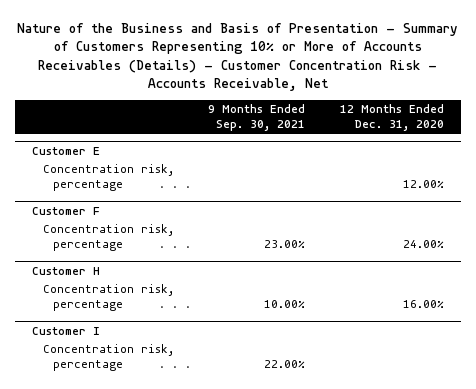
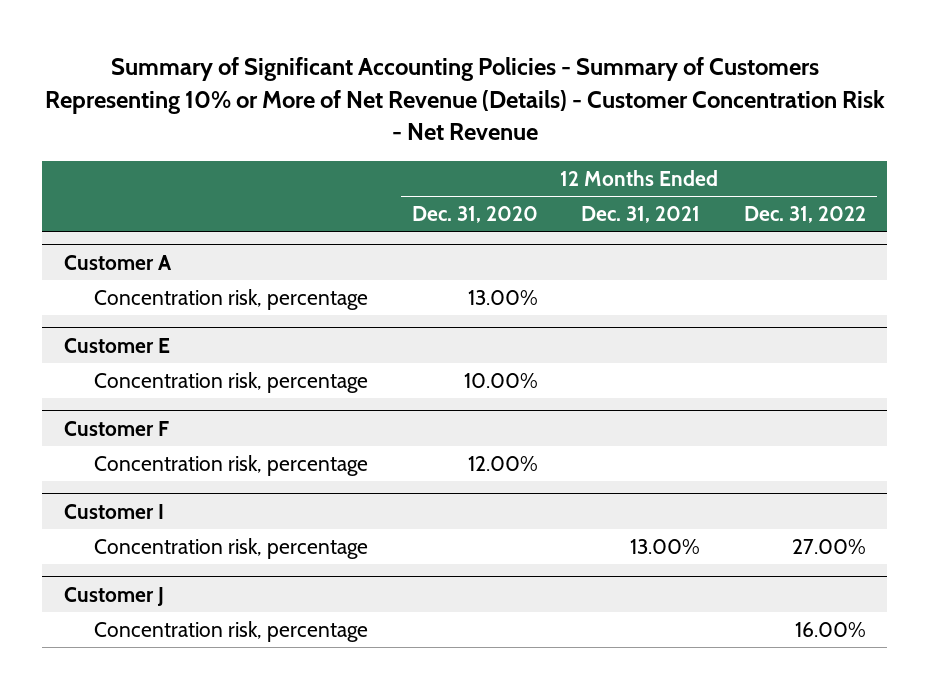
[17,23,459,91] Nature of the Business and Basis of Presentation - Summary of Customers Representing 10% or More of Accounts Receivables (Details) - Customer Concentration Risk - Accounts Receivable, Net -> [44,57,885,141] Summary of Significant Accounting Policies - Summary of Customers Representing 10% or More of Net Revenue (Details) - Customer Concentration Risk - Net Revenue
[208,104,306,132] 9 Months Ended Sep. 30, 2021 -> none
none -> [581,206,701,224] Dec. 31, 2021
none -> [743,206,866,224] Dec. 31, 2022
none -> [64,254,173,270] Customer A
none -> [94,288,369,310] Concentration risk, percentage
[402,180,444,189] 12.00% -> [463,372,538,388] 10.00%
[32,266,101,275] Customer H -> none
[42,284,174,312] Concentration risk, percentage -> none
[402,240,444,249] 24.00% -> [467,455,538,471] 12.00%
none -> [64,586,165,606] Customer J
none -> [94,620,369,642] Concentration risk, percentage

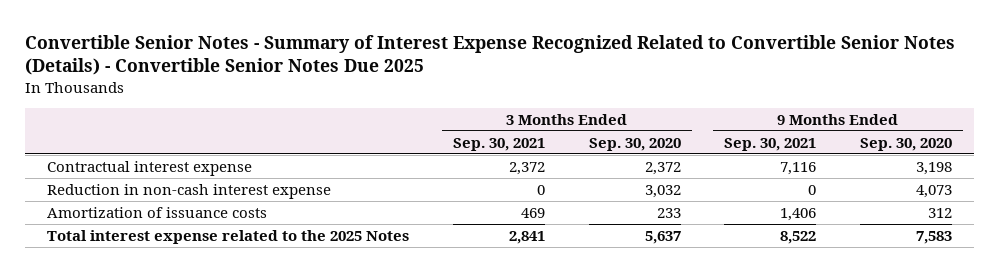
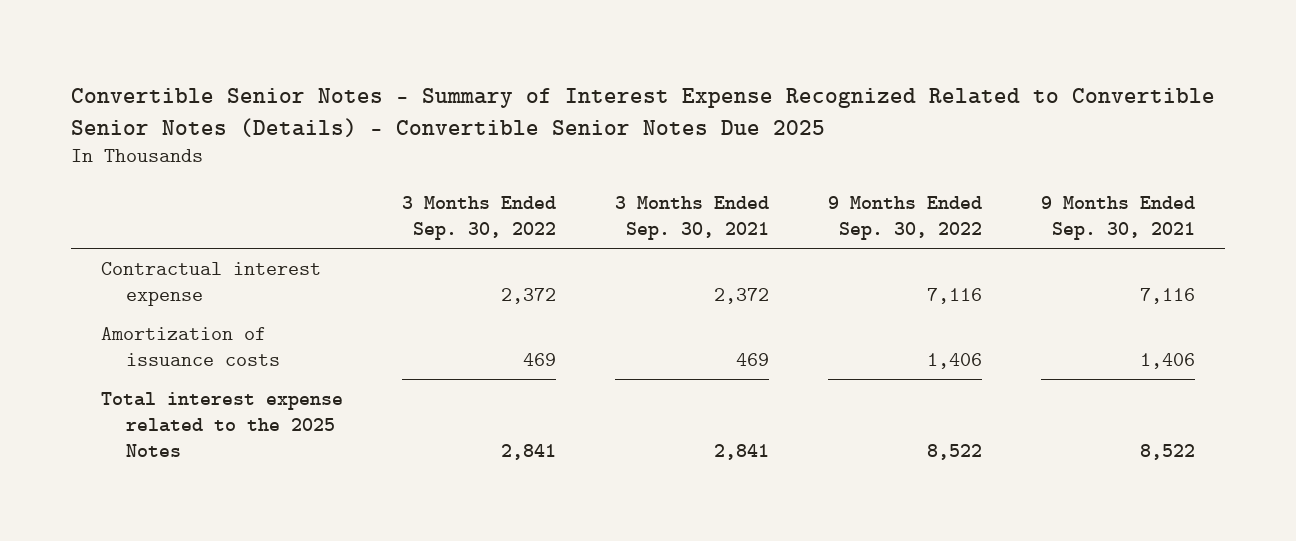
[588,137,681,151] Sep. 30, 2020 -> none
[860,137,953,151] Sep. 30, 2020 -> none
none -> [401,195,556,240] 3 Months Ended Sep. 30, 2022
none -> [827,195,982,240] 9 Months Ended Sep. 30, 2022
[47,183,332,199] Reduction in non-cash interest expense -> none

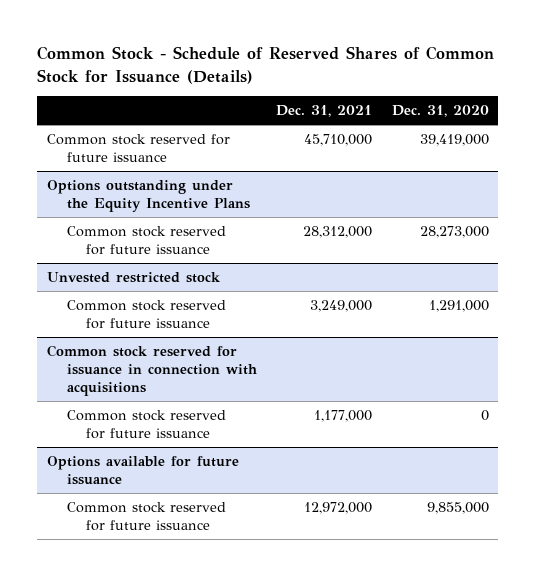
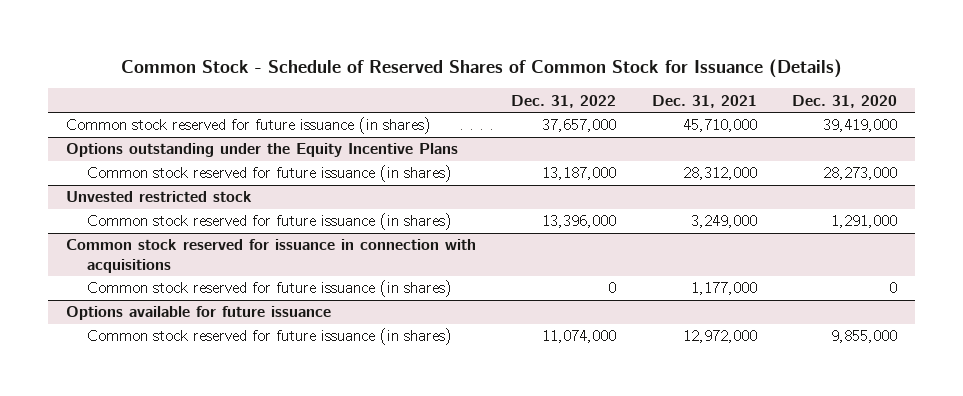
none -> [511,94,617,108] Dec. 31, 2022
[47,134,231,163] Common stock reserved for future issuance -> [66,117,432,135] Common stock reserved for future issuance (in shares)
[66,226,226,256] Common stock reserved for future issuance -> [87,165,453,183] Common stock reserved for future issuance (in shares)
[66,300,226,330] Common stock reserved for future issuance -> [87,213,453,231] Common stock reserved for future issuance (in shares)
[66,410,226,440] Common stock reserved for future issuance -> [87,280,453,298] Common stock reserved for future issuance (in shares)
[66,502,226,532] Common stock reserved for future issuance -> [87,328,453,346] Common stock reserved for future issuance (in shares)

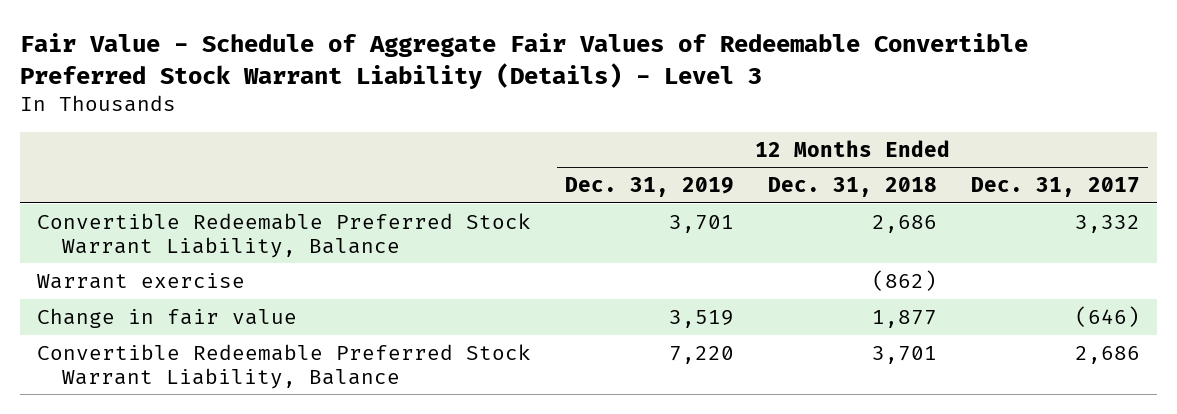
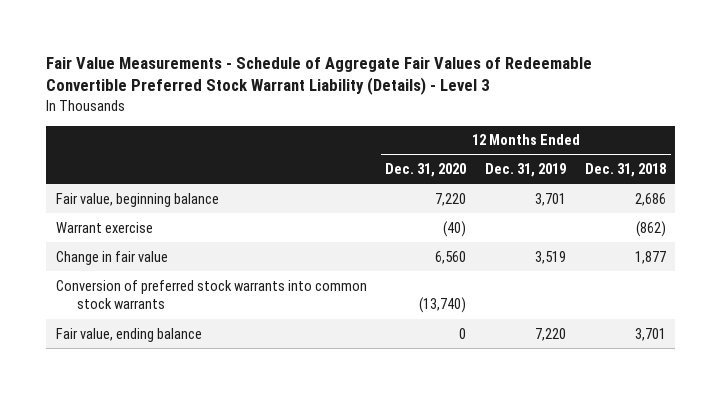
[20,33,1029,89] Fair Value - Schedule of Aggregate Fair Values of Redeemable Convertible Preferred Stock Warrant Liability (Details) - Level 3 -> [46,56,593,96] Fair Value Measurements - Schedule of Aggregate Fair Values of Redeemable Convertible Preferred Stock Warrant Liability (Details) - Level 3
[970,177,1140,198] Dec. 31, 2017 -> none
none -> [385,162,467,177] Dec. 31, 2020
[37,212,532,258] Convertible Redeemable Preferred Stock Warrant Liability, Balance -> [55,192,219,207] Fair value, beginning balance
none -> [55,279,367,310] Conversion of preferred stock warrants into common stock warrants
[37,343,532,389] Convertible Redeemable Preferred Stock Warrant Liability, Balance -> [55,327,202,342] Fair value, ending balance

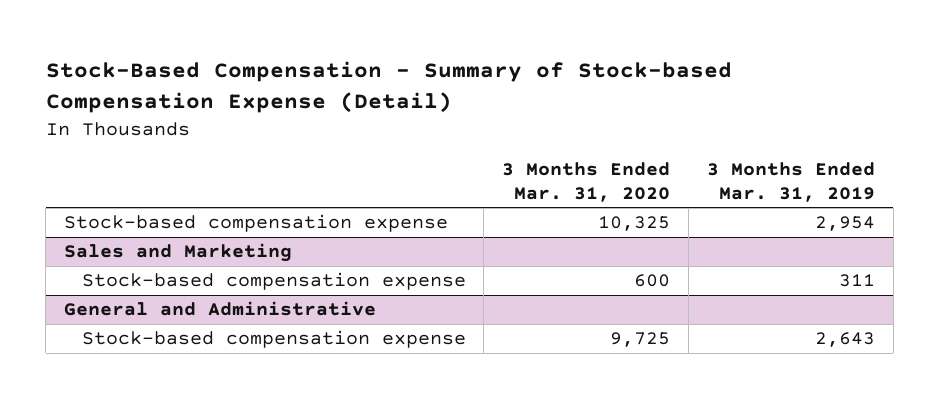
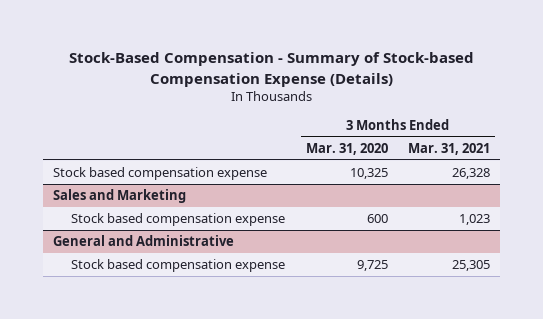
[45,61,732,114] Stock-Based Compensation - Summary of Stock-based Compensation Expense (Detail) -> [68,52,474,87] Stock-Based Compensation - Summary of Stock-based Compensation Expense (Details)
[706,162,875,202] 3 Months Ended Mar. 31, 2019 -> none
none -> [407,142,490,155] Mar. 31, 2021
[64,214,449,233] Stock-based compensation expense -> [53,167,268,181] Stock based compensation expense
[81,272,466,291] Stock-based compensation expense -> [71,213,286,227] Stock based compensation expense
[81,330,466,349] Stock-based compensation expense -> [71,259,286,273] Stock based compensation expense

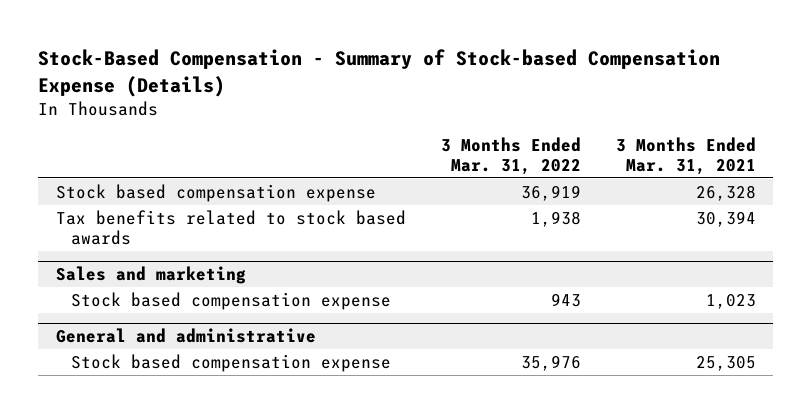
[305,142,388,155] Mar. 31, 2020 -> none
none -> [440,136,581,175] 3 Months Ended Mar. 31, 2022
none -> [55,209,406,246] Tax benefits related to stock based awards
[53,189,187,204] Sales and Marketing -> [55,266,246,285] Sales and marketing
[53,235,235,247] General and Administrative -> [55,328,316,344] General and administrative

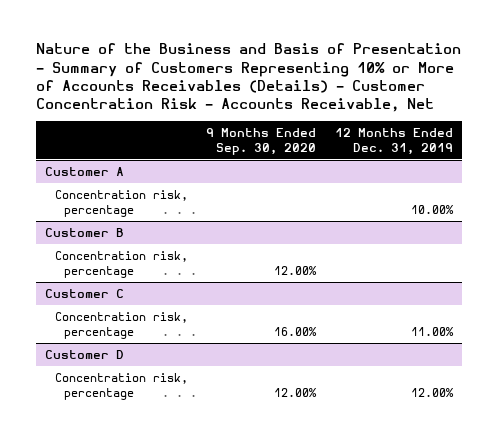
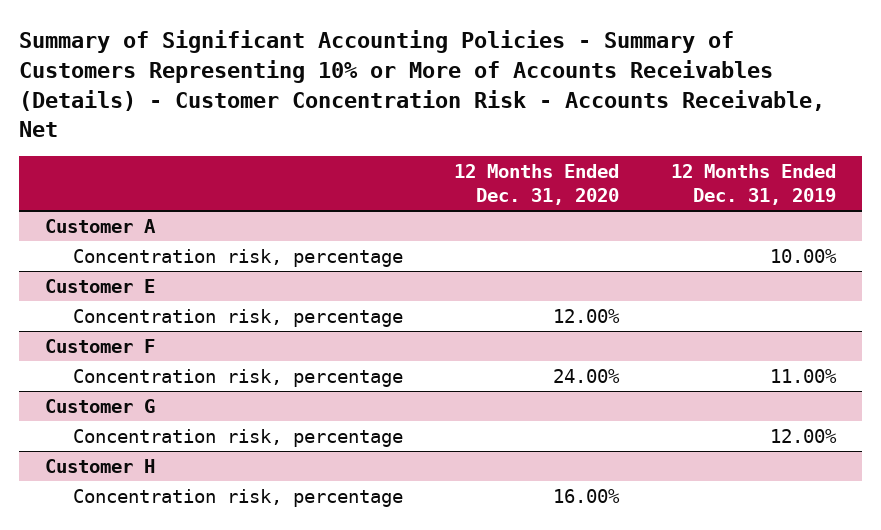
[36,43,462,113] Nature of the Business and Basis of Presentation - Summary of Customers Representing 10% or More of Accounts Receivables (Details) - Customer Concentration Risk - Accounts Receivable, Net -> [18,30,825,138] Summary of Significant Accounting Policies - Summary of Customers Representing 10% or More of Accounts Receivables (Details) - Customer Concentration Risk - Accounts Receivable, Net
[206,127,317,155] 9 Months Ended Sep. 30, 2020 -> none
none -> [454,164,620,206] 12 Months Ended Dec. 31, 2020
[45,228,125,238] Customer B -> [44,279,155,294] Customer E
[45,289,125,299] Customer C -> [44,339,155,354] Customer F
[45,350,125,360] Customer D -> [44,399,155,414] Customer G
none -> [44,459,155,474] Customer H
none -> [72,489,403,508] Concentration risk, percentage

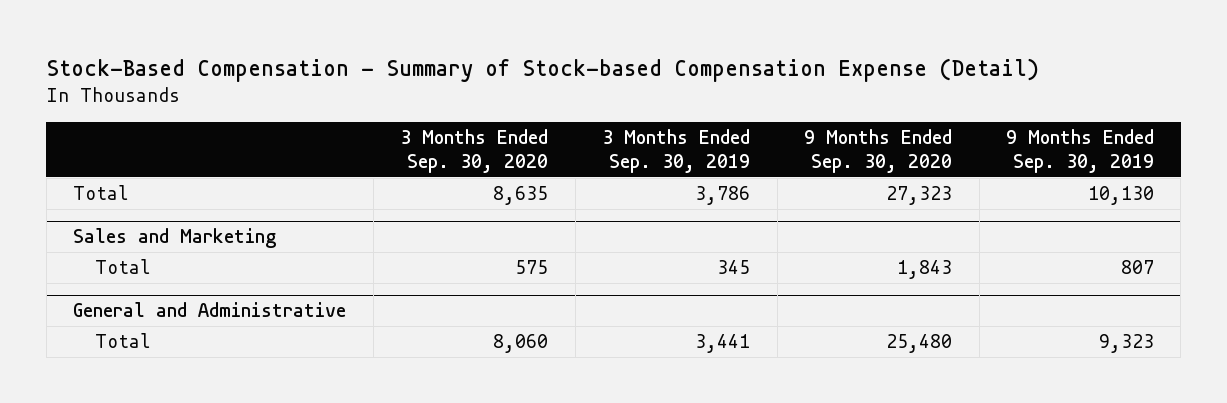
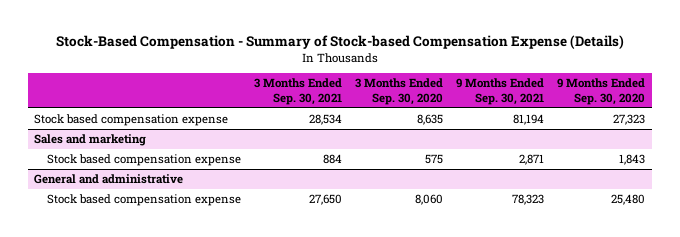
[46,58,1040,83] Stock-Based Compensation - Summary of Stock-based Compensation Expense (Detail) -> [55,34,624,49] Stock-Based Compensation - Summary of Stock-based Compensation Expense (Details)
[602,128,751,174] 3 Months Ended Sep. 30, 2019 -> none
[1005,128,1154,174] 9 Months Ended Sep. 30, 2019 -> none
none -> [254,78,343,106] 3 Months Ended Sep. 30, 2021
none -> [456,78,545,106] 9 Months Ended Sep. 30, 2021
[73,184,130,200] Total -> [34,114,229,127] Stock based compensation expense
[73,228,277,249] Sales and Marketing -> [34,134,147,147] Sales and marketing
[95,258,152,274] Total -> [47,154,242,167] Stock based compensation expense
[73,302,347,318] General and Administrative -> [34,174,184,185] General and administrative
[95,332,152,348] Total -> [47,194,242,207] Stock based compensation expense

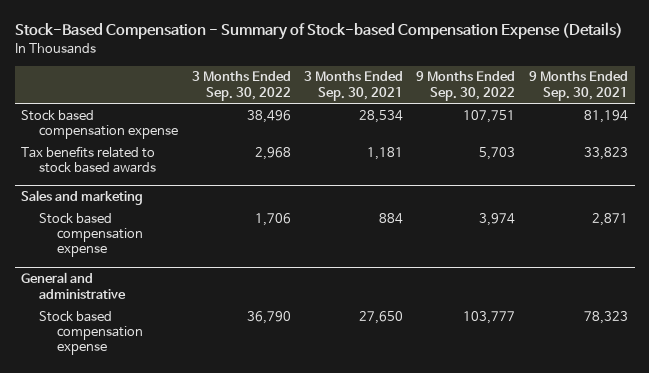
[355,78,444,106] 3 Months Ended Sep. 30, 2020 -> none
[557,78,646,106] 9 Months Ended Sep. 30, 2020 -> none
none -> [191,71,291,101] 3 Months Ended Sep. 30, 2022
none -> [416,71,516,101] 9 Months Ended Sep. 30, 2022
none -> [21,145,157,174] Tax benefits related to stock based awards

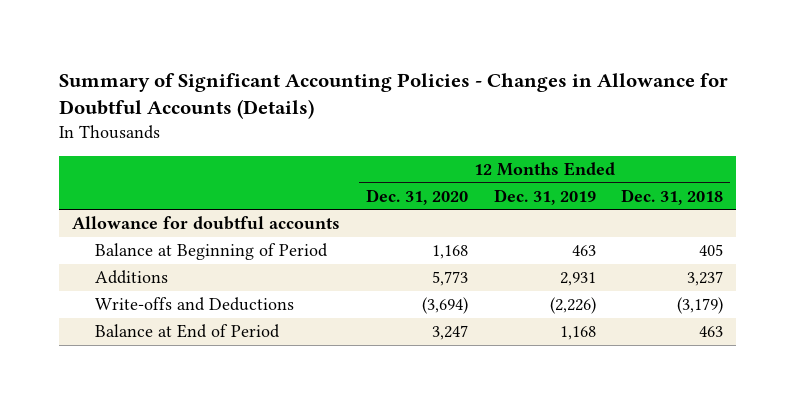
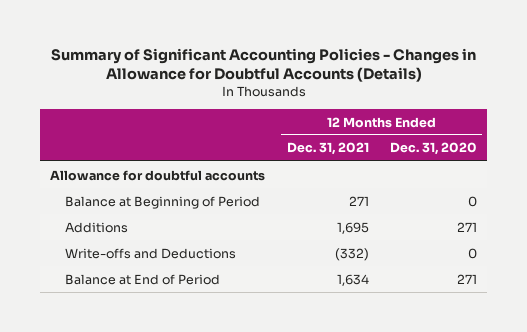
[493,188,596,205] Dec. 31, 2019 -> none
[621,188,724,205] Dec. 31, 2018 -> none
none -> [286,142,369,156] Dec. 31, 2021
[431,245,468,260] 1,168 -> [467,195,477,207] 0
[431,271,468,287] 5,773 -> [456,221,477,232] 271
[421,297,468,315] (3,694) -> [467,247,477,259] 0
[431,325,468,341] 3,247 -> [456,273,477,284] 271

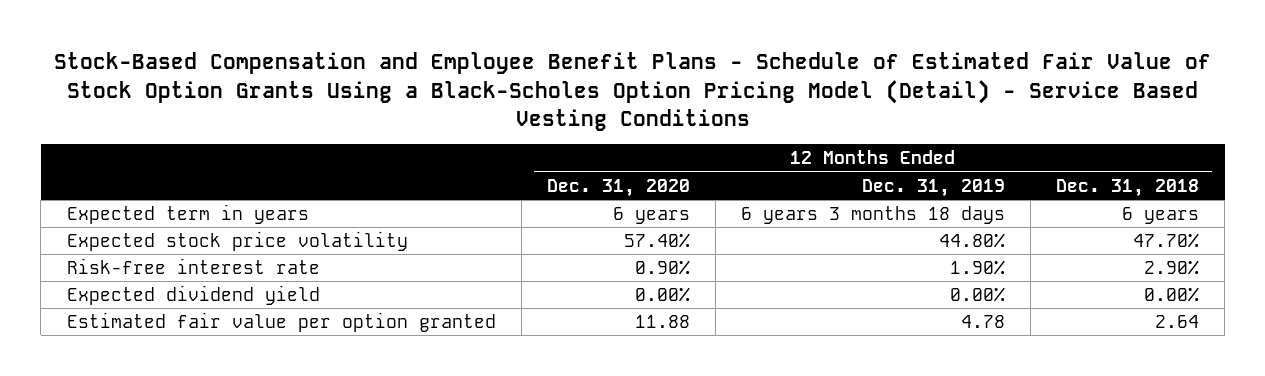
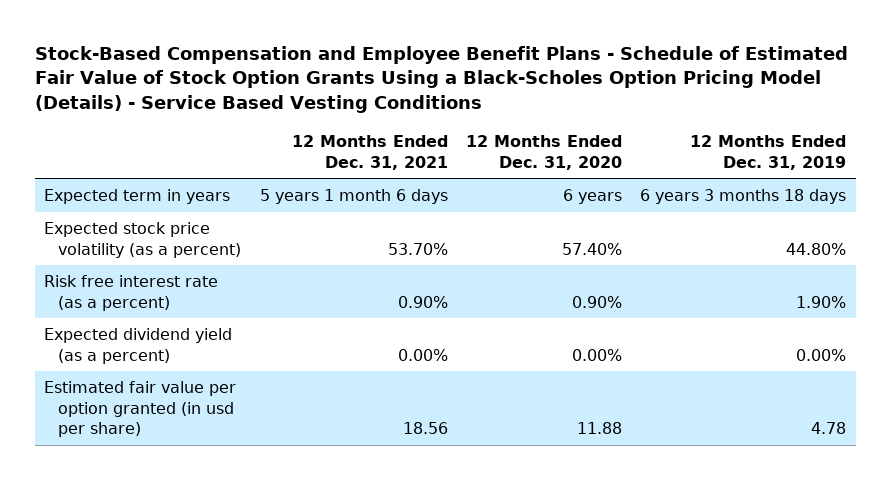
[53,52,1211,131] Stock-Based Compensation and Employee Benefit Plans - Schedule of Estimated Fair Value of Stock Option Grants Using a Black-Scholes Option Pricing Model (Detail) - Service Based Vesting Conditions -> [35,45,849,114] Stock-Based Compensation and Employee Benefit Plans - Schedule of Estimated Fair Value of Stock Option Grants Using a Black-Scholes Option Pricing Model (Details) - Service Based Vesting Conditions
[1055,178,1199,197] Dec. 31, 2018 -> none
none -> [291,134,448,170] 12 Months Ended Dec. 31, 2021
[66,231,408,252] Expected stock price volatility -> [44,222,242,258] Expected stock price volatility (as a percent)
[66,258,320,275] Risk-free interest rate -> [44,275,219,311] Risk free interest rate (as a percent)
[66,285,320,306] Expected dividend yield -> [44,328,233,364] Expected dividend yield (as a percent)
[66,312,496,333] Estimated fair value per option granted -> [44,381,237,438] Estimated fair value per option granted (in usd per share)

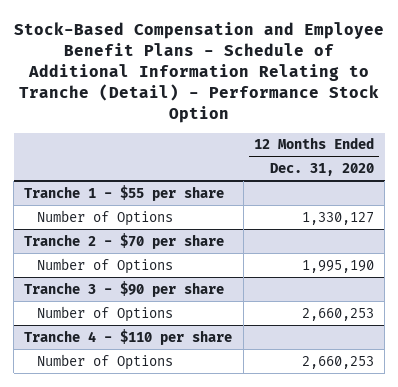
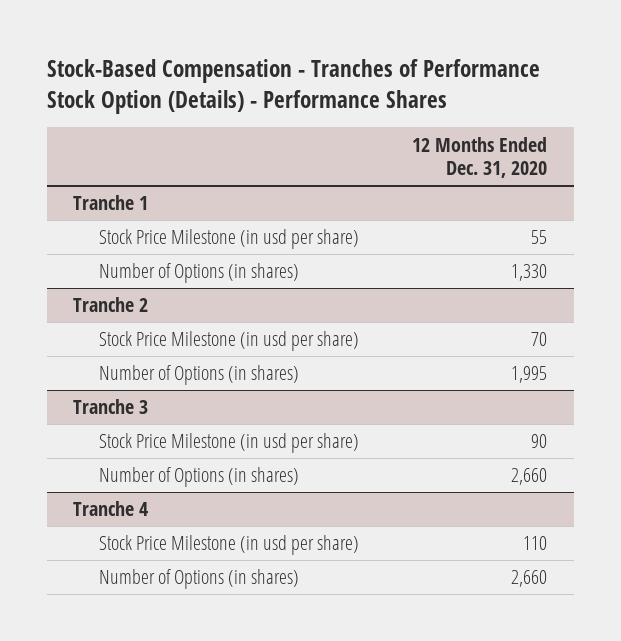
[14,21,385,124] Stock-Based Compensation and Employee Benefit Plans - Schedule of Additional Information Relating to Tranche (Detail) - Performance Stock Option -> [46,59,540,114] Stock-Based Compensation - Tranches of Performance Stock Option (Details) - Performance Shares
[24,184,225,201] Tranche 1 - $55 per share -> [73,195,149,211] Tranche 1
none -> [99,229,360,250] Stock Price Milestone (in usd per share)
[36,209,173,226] Number of Options -> [99,263,300,284] Number of Options (in shares)
[302,211,375,225] 1,330,127 -> [511,264,548,282] 1,330
[24,232,225,249] Tranche 2 - $70 per share -> [73,297,149,313] Tranche 2
none -> [99,331,360,352] Stock Price Milestone (in usd per share)
[36,257,173,274] Number of Options -> [99,365,300,386] Number of Options (in shares)
[302,259,375,273] 1,995,190 -> [511,366,548,384] 1,995
[24,280,225,297] Tranche 3 - $90 per share -> [73,399,149,415] Tranche 3
none -> [99,433,360,454] Stock Price Milestone (in usd per share)
[36,305,173,322] Number of Options -> [99,467,300,488] Number of Options (in shares)
[302,307,375,321] 2,660,253 -> [511,468,548,486] 2,660
[24,328,233,345] Tranche 4 - $110 per share -> [73,501,149,517] Tranche 4
none -> [99,535,360,556] Stock Price Milestone (in usd per share)
[36,353,173,370] Number of Options -> [99,569,300,590] Number of Options (in shares)
[302,355,375,369] 2,660,253 -> [511,570,548,588] 2,660

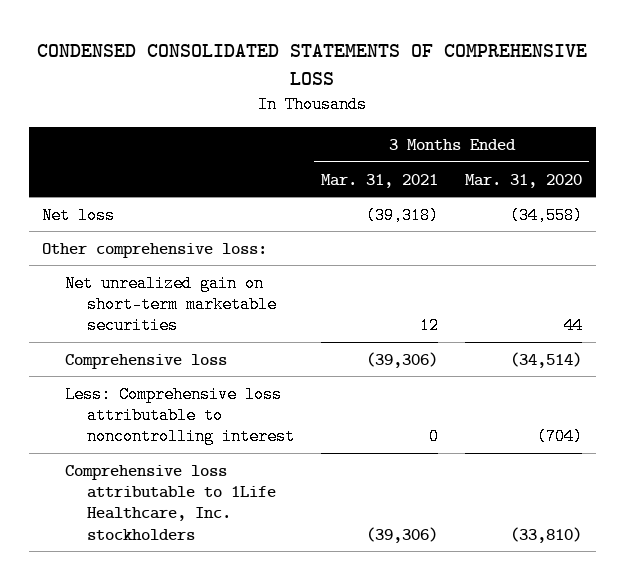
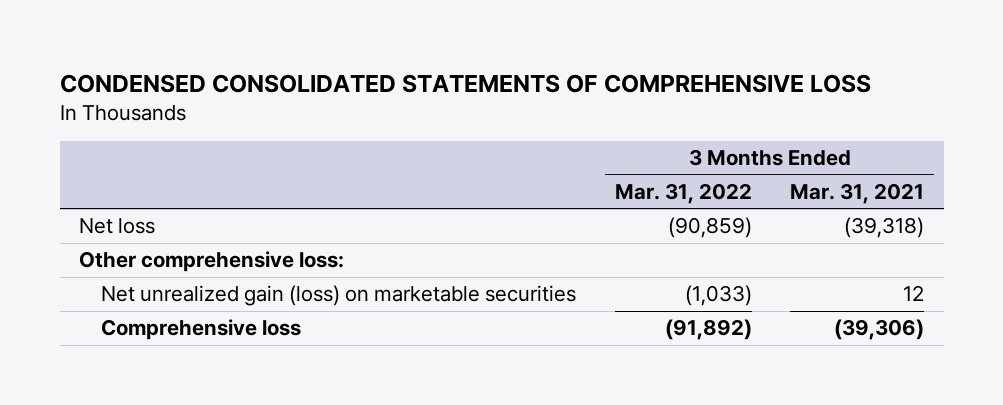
[465,173,583,188] Mar. 31, 2020 -> none
none -> [614,182,752,204] Mar. 31, 2022
[64,274,278,335] Net unrealized gain on short-term marketable securities -> [101,285,577,307] Net unrealized gain (loss) on marketable securities
[64,385,296,446] Less: Comprehensive loss attributable to noncontrolling interest -> none
[64,464,277,540] Comprehensive loss attributable to 1Life Healthcare, Inc. stockholders -> none

